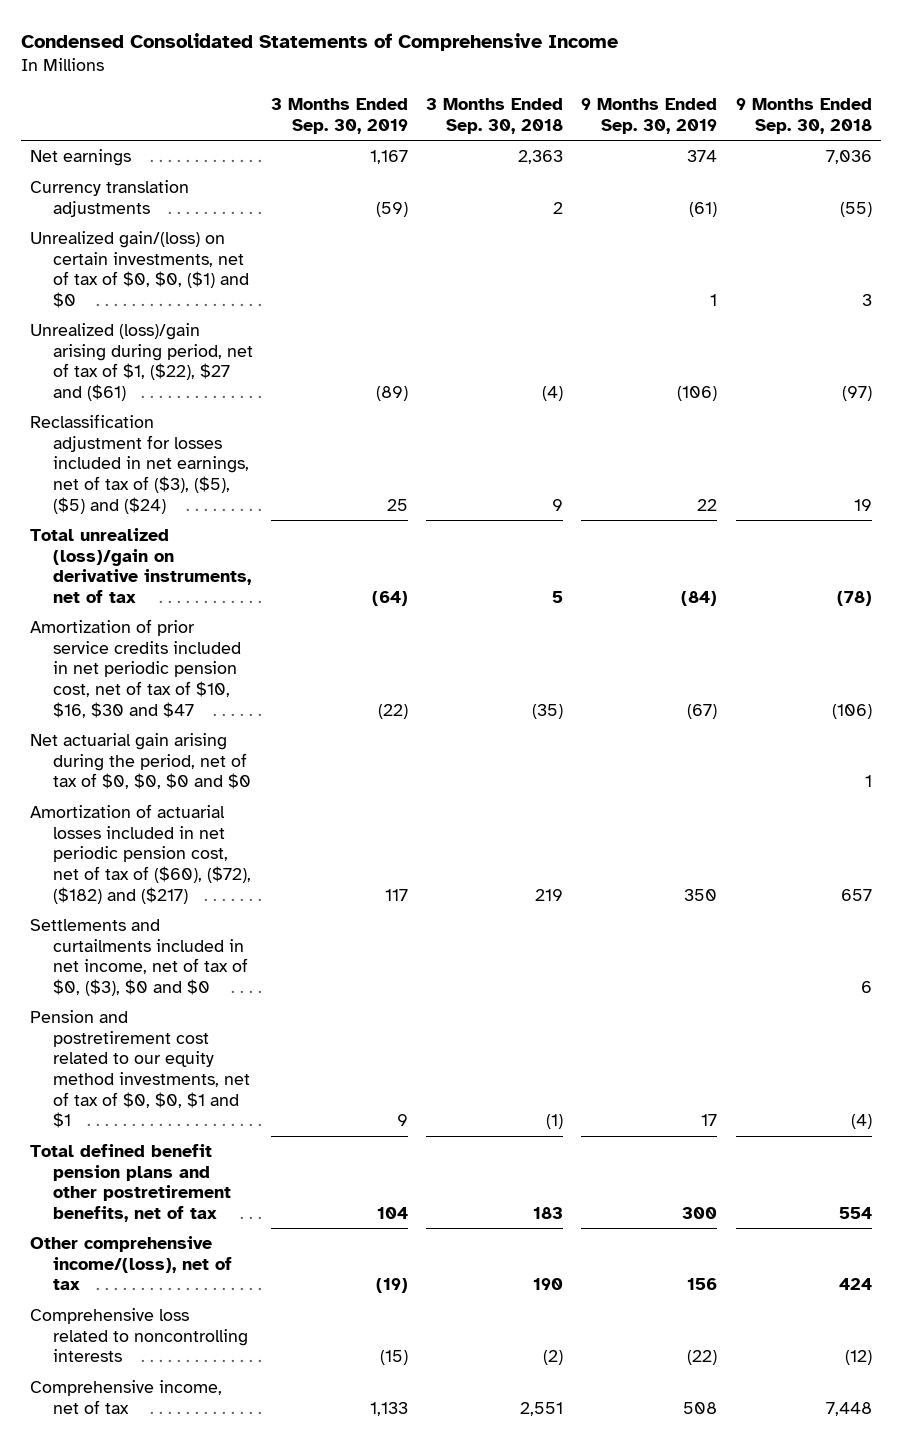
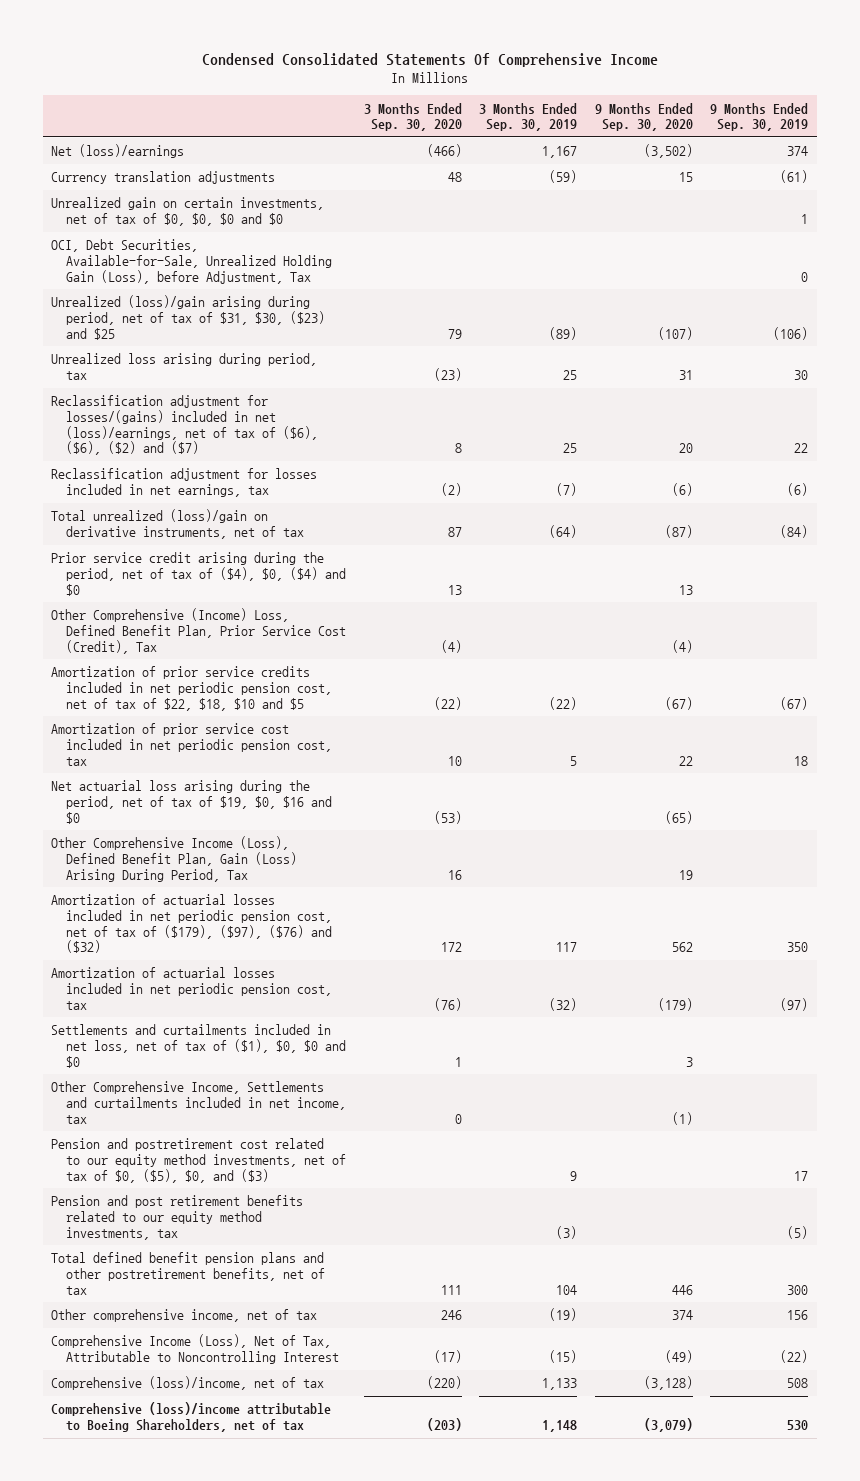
[20,32,618,51] Condensed Consolidated Statements of Comprehensive Income -> [201,52,658,67] Condensed Consolidated Statements Of Comprehensive Income
[426,98,564,134] 3 Months Ended Sep. 30, 2018 -> none
[735,98,872,134] 9 Months Ended Sep. 30, 2018 -> none
none -> [363,102,462,132] 3 Months Ended Sep. 30, 2020
none -> [594,102,693,132] 9 Months Ended Sep. 30, 2020
[30,149,132,167] Net earnings -> [51,144,185,159] Net (loss)/earnings
[30,231,249,309] Unrealized gain/(loss) on certain investments, net of tax of $0, $0, ($1) and $0 -> [51,197,325,226] Unrealized gain on certain investments, net of tax of $0, $0, $0 and $0
none -> [51,239,332,284] OCI, Debt Securities, Available-for-Sale, Unrealized Holding Gain (Loss), before Adjustment, Tax
[30,323,253,402] Unrealized (loss)/gain arising during period, net of tax of $1, ($22), $27 and ($61) -> [51,295,325,340] Unrealized (loss)/gain arising during period, net of tax of $31, $30, ($23) and $25
none -> [51,353,318,380] Unrealized loss arising during period, tax
[30,414,249,514] Reclassification adjustment for losses included in net earnings, net of tax of ($3), ($5), ($5) and ($24) -> [51,395,318,456] Reclassification adjustment for losses/(gains) included in net (loss)/earnings, net of tax of ($6), ($6), ($2) and ($7)
none -> [51,468,318,497] Reclassification adjustment for losses included in net earnings, tax
none -> [51,552,346,596] Prior service credit arising during the period, net of tax of ($4), $0, ($4) and $0
none -> [51,608,346,654] Other Comprehensive (Income) Loss, Defined Benefit Plan, Prior Service Cost (Credit), Tax
[30,619,241,718] Amortization of prior service credits included in net periodic pension cost, net of tax of $10, $16, $30 and $47 -> [51,666,332,711] Amortization of prior service credits included in net periodic pension cost, net of tax of $22, $18, $10 and $5
none -> [51,723,332,766] Amortization of prior service cost included in net periodic pension cost, tax
[30,733,251,790] Net actuarial gain arising during the period, net of tax of $0, $0, $0 and $0 -> [51,780,332,824] Net actuarial loss arising during the period, net of tax of $19, $0, $16 and $0
none -> [51,836,297,882] Other Comprehensive Income (Loss), Defined Benefit Plan, Gain (Loss) Arising During Period, Tax
[30,804,251,904] Amortization of actuarial losses included in net periodic pension cost, net of tax of ($60), ($72), ($182) and ($217) -> [51,894,332,954] Amortization of actuarial losses included in net periodic pension cost, net of tax of ($179), ($97), ($76) and ($32)
none -> [51,967,332,1010] Amortization of actuarial losses included in net periodic pension cost, tax
[30,919,248,997] Settlements and curtailments included in net income, net of tax of $0, ($3), $0 and $0 -> [51,1024,346,1068] Settlements and curtailments included in net loss, net of tax of ($1), $0, $0 and $0
none -> [51,1081,346,1124] Other Comprehensive Income, Settlements and curtailments included in net income, tax
[30,1010,250,1129] Pension and postretirement cost related to our equity method investments, net of tax of $0, $0, $1 and $1 -> [51,1138,346,1183] Pension and postretirement cost related to our equity method investments, net of tax of $0, ($5), $0, and ($3)
none -> [51,1195,304,1240] Pension and post retirement benefits related to our equity method investments, tax
[30,1236,232,1291] Other comprehensive income/(loss), net of tax -> [51,1309,318,1323] Other comprehensive income, net of tax
[30,1308,248,1363] Comprehensive loss related to noncontrolling interests -> [51,1334,339,1364] Comprehensive Income (Loss), Net of Tax, Attributable to Noncontrolling Interest
[30,1380,223,1414] Comprehensive income, net of tax -> [51,1376,325,1391] Comprehensive (loss)/income, net of tax
none -> [51,1402,332,1432] Comprehensive (loss)/income attributable to Boeing Shareholders, net of tax

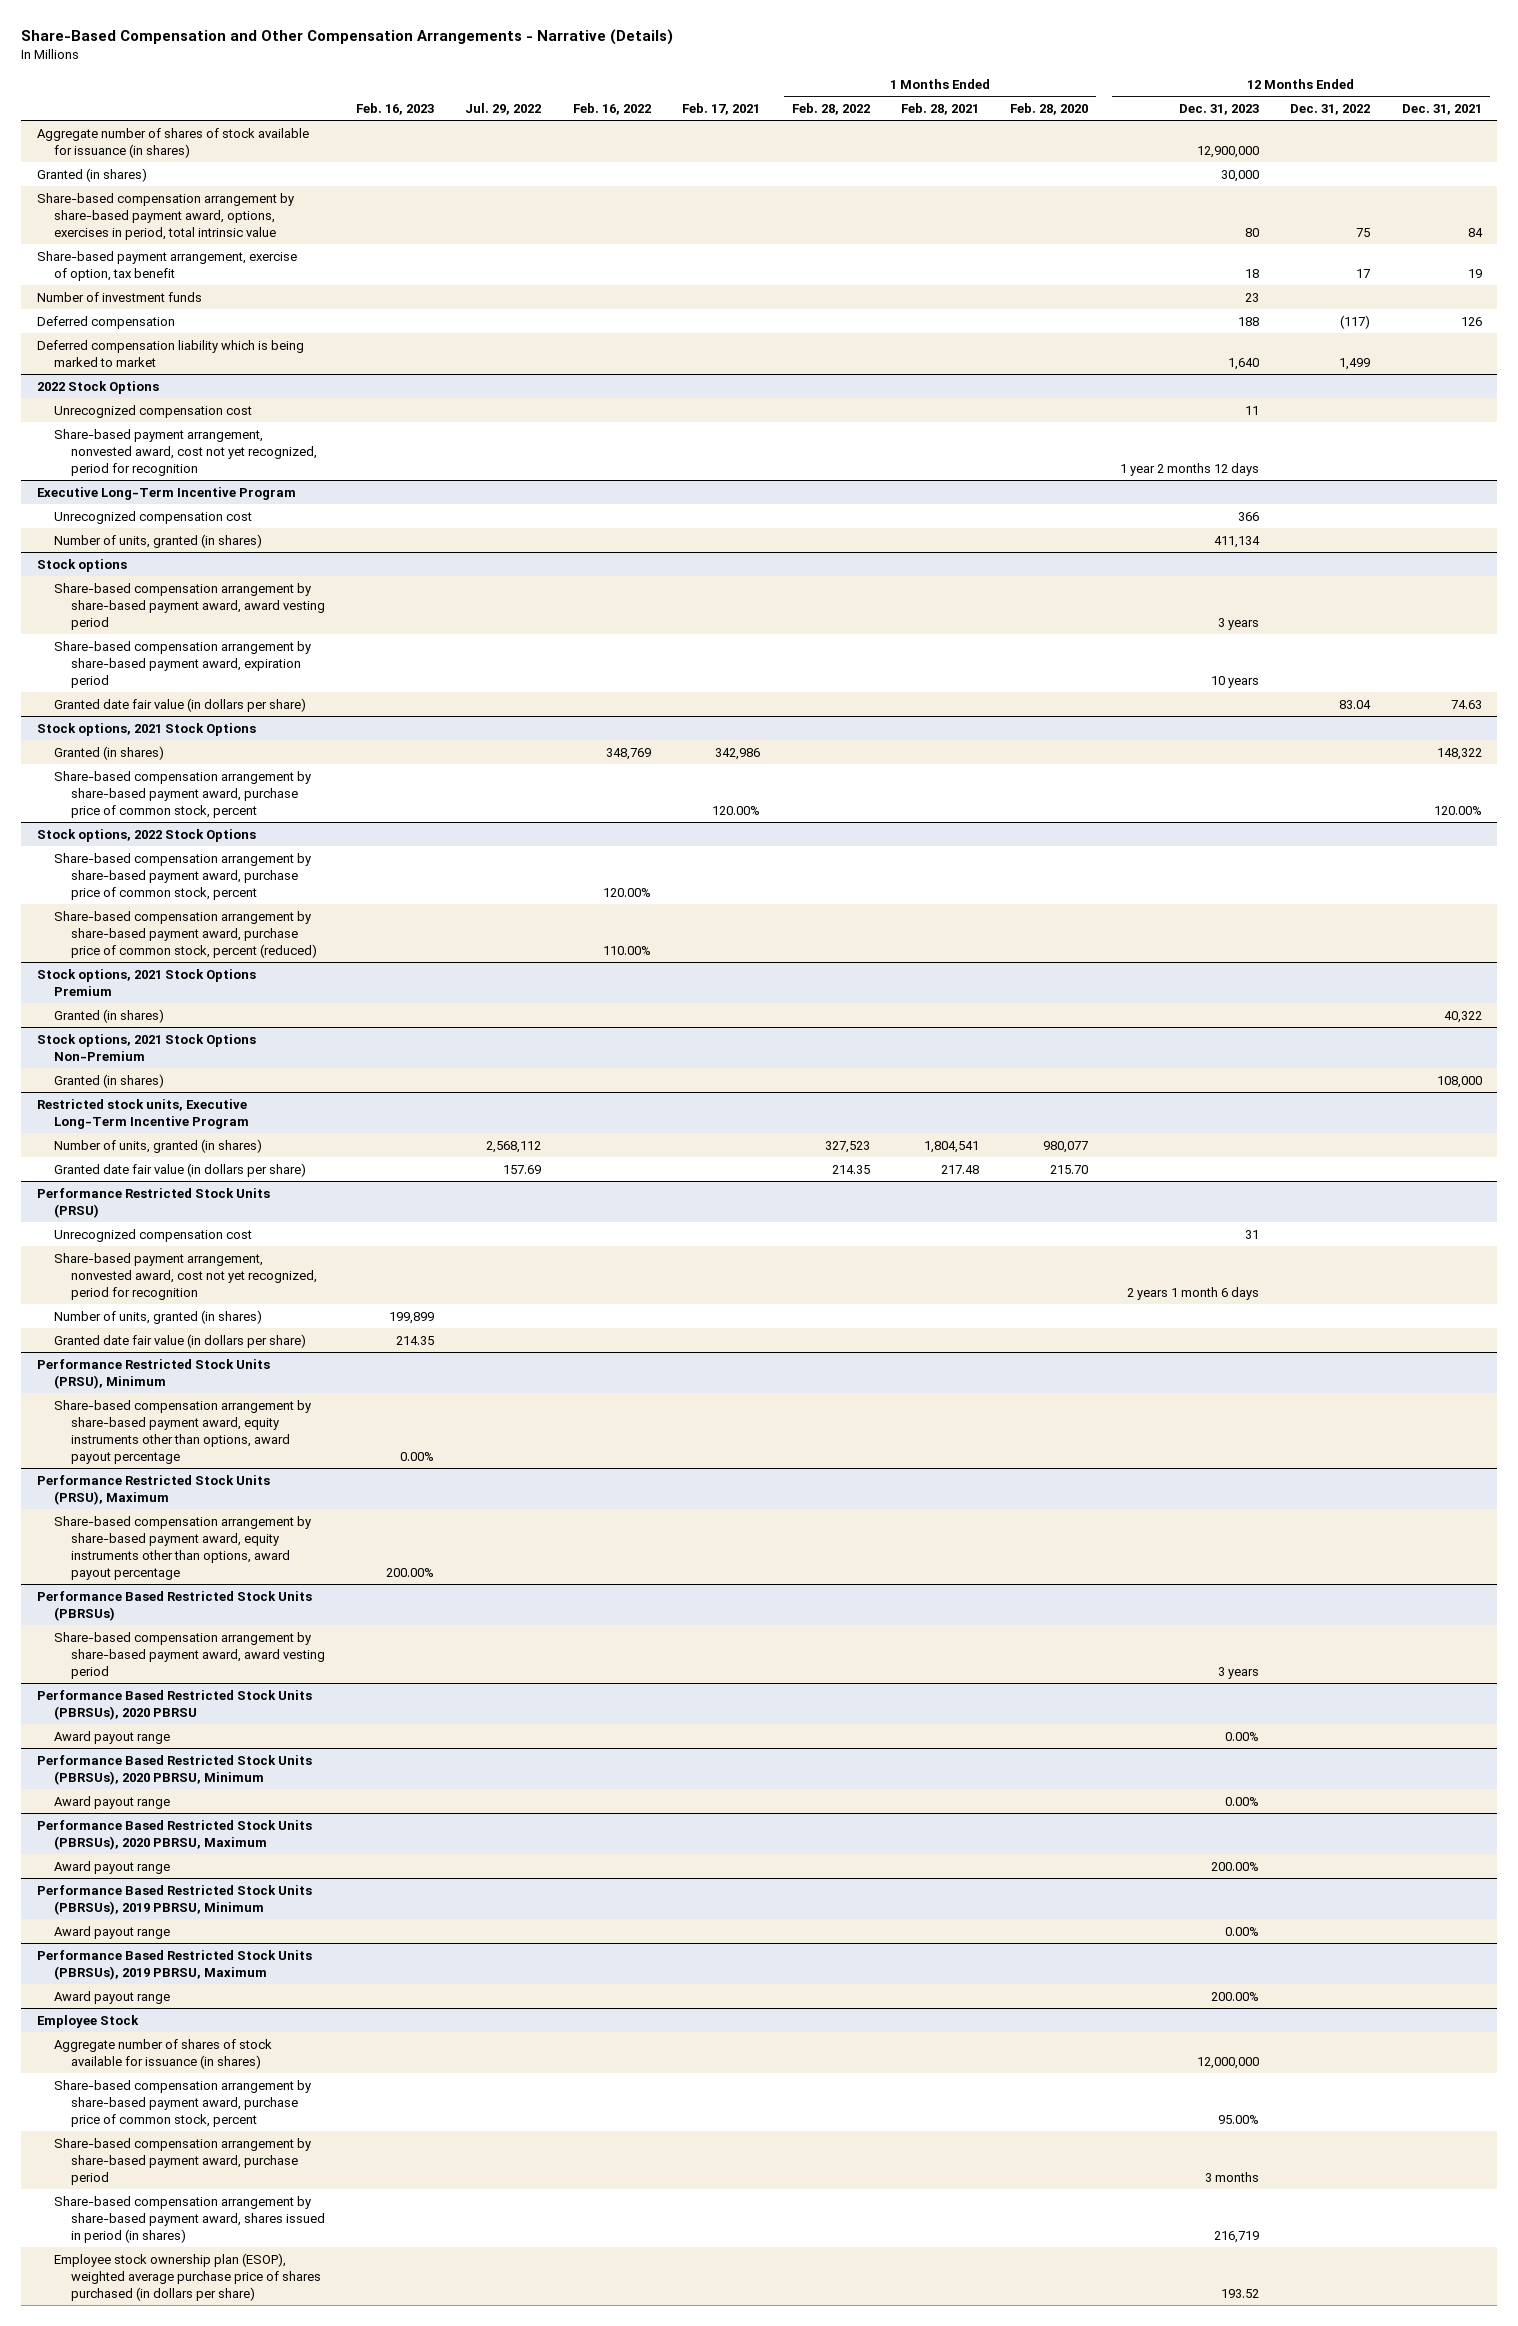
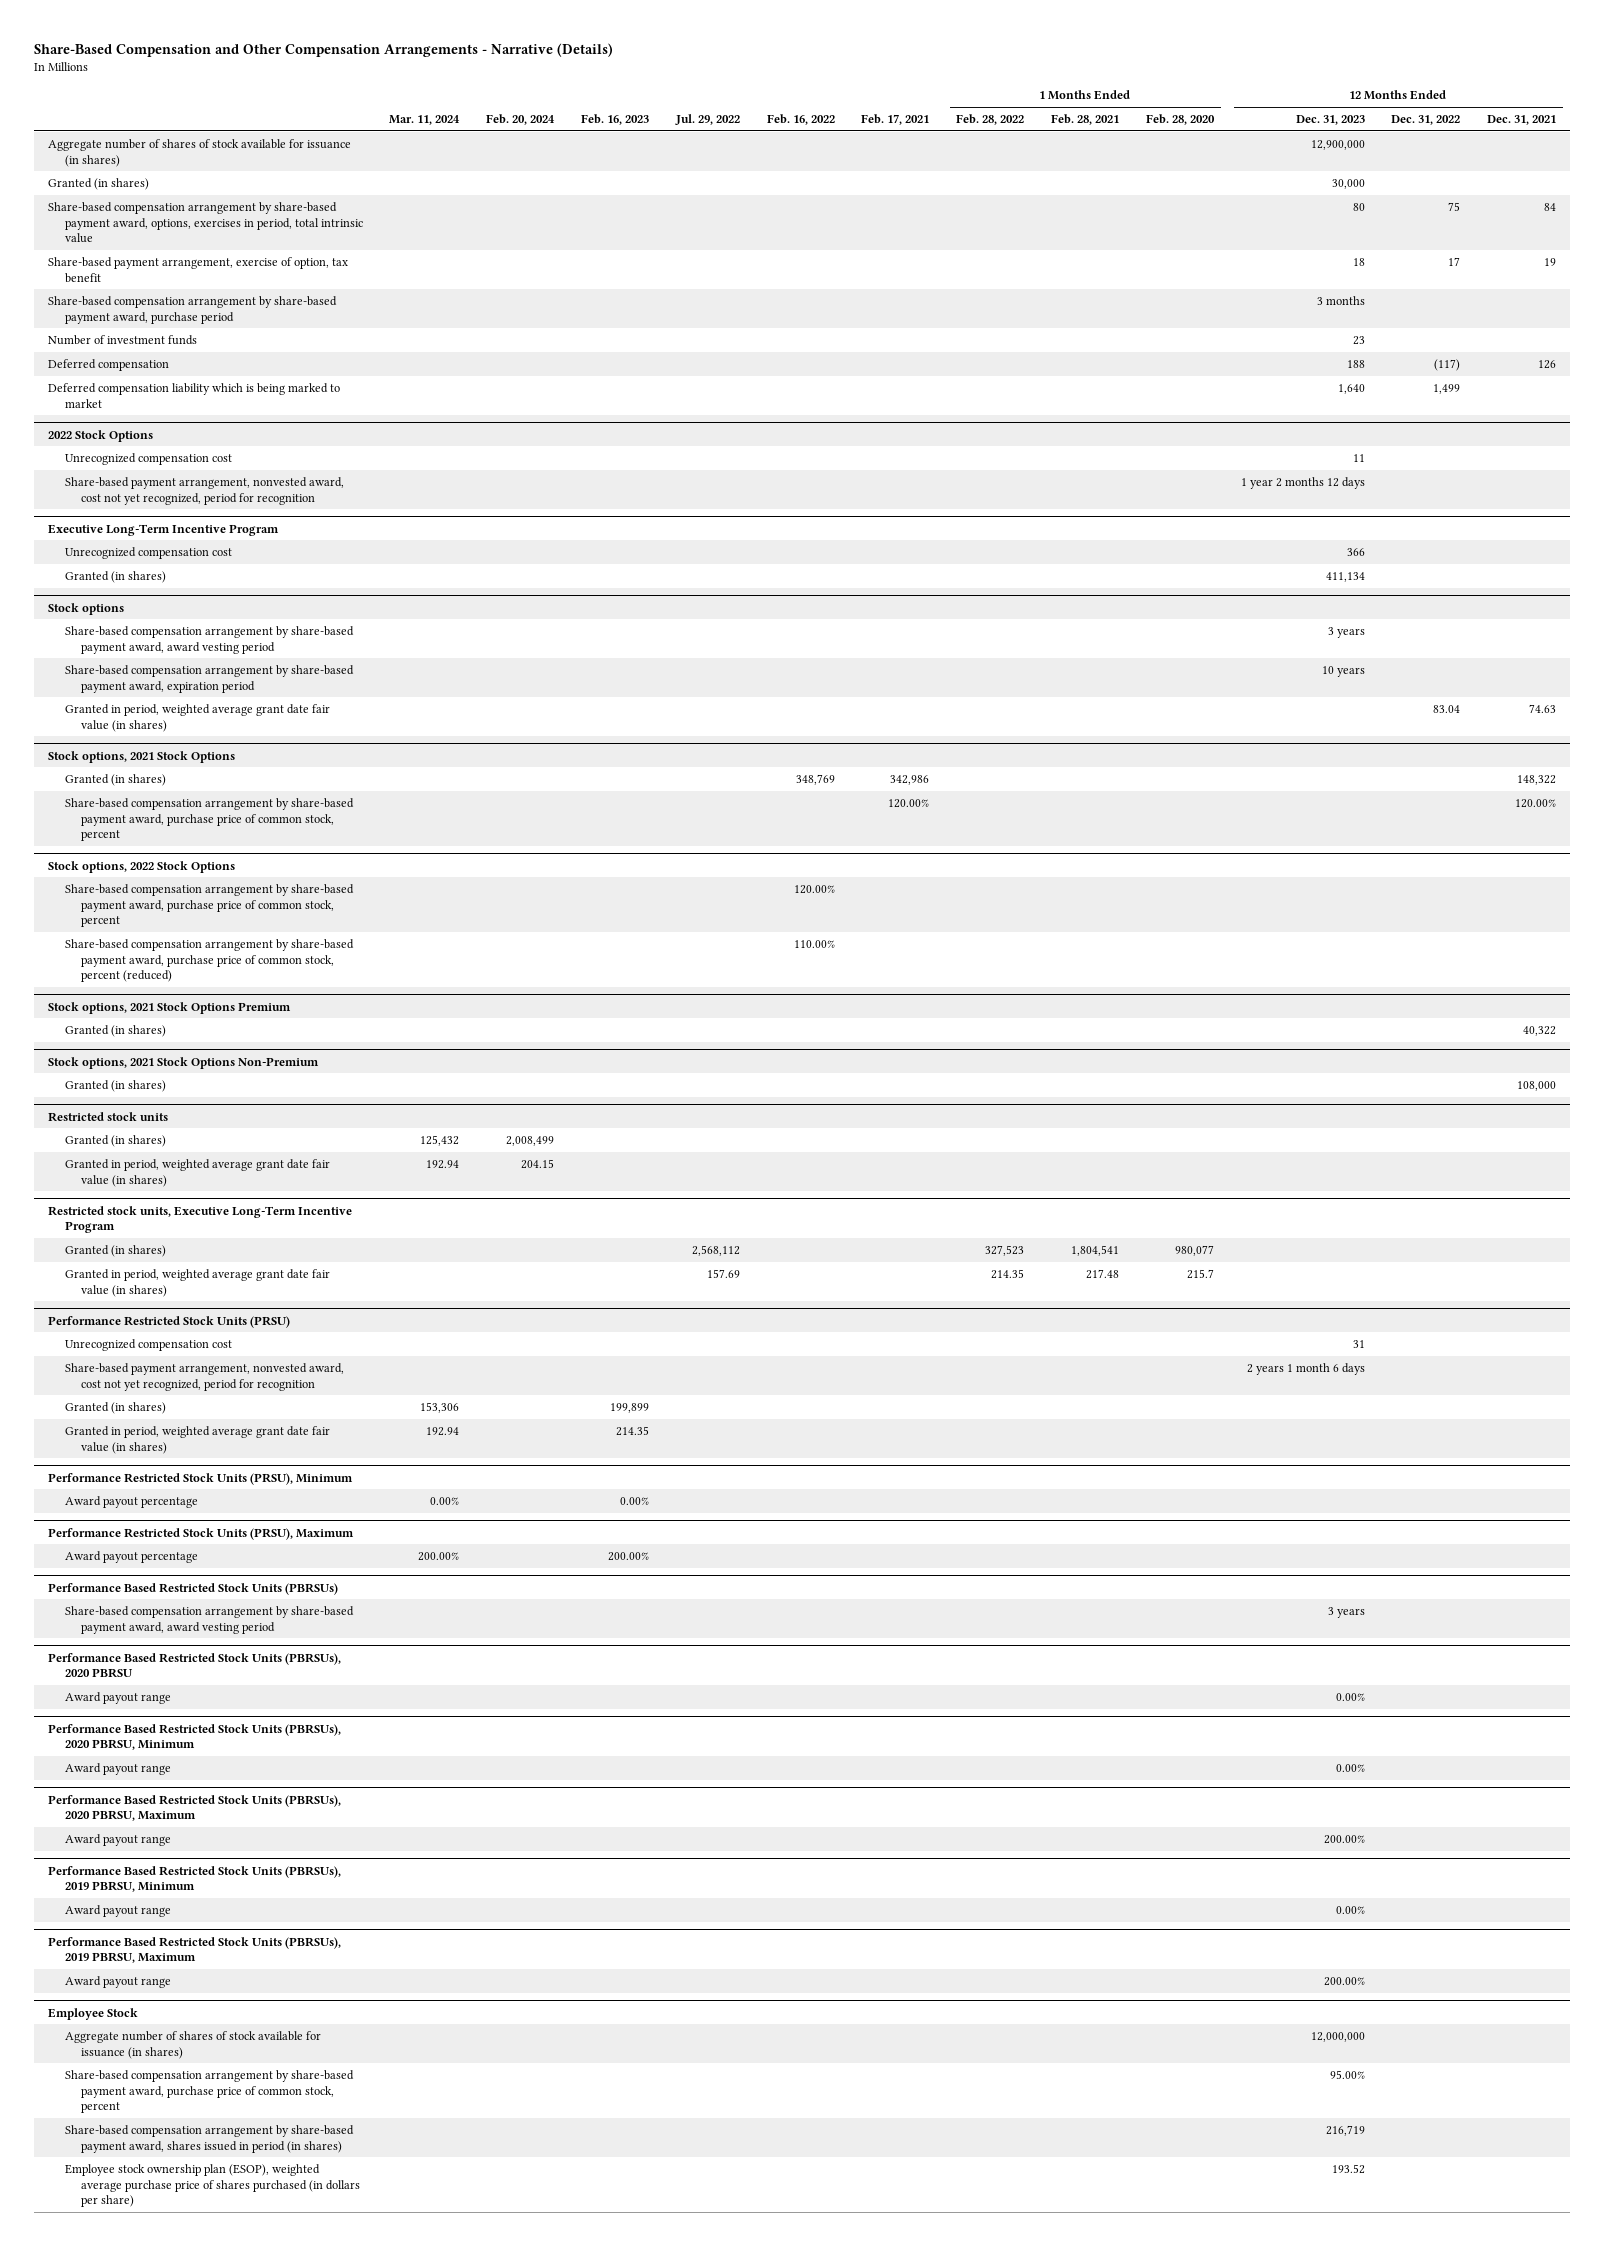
none -> [389,114,461,125] Mar. 11, 2024
none -> [486,113,556,125] Feb. 20, 2024
none -> [47,295,337,324] Share-based compensation arrangement by share-based payment award, purchase period
[53,533,262,548] Number of units, granted (in shares) -> [64,570,166,583] Granted (in shares)
[53,697,306,712] Granted date fair value (in dollars per share) -> [64,703,330,732] Granted in period, weighted average grant date fair value (in shares)
none -> [47,1111,168,1122] Restricted stock units
none -> [64,1134,166,1147] Granted (in shares)
none -> [64,1158,330,1187] Granted in period, weighted average grant date fair value (in shares)
[53,1138,262,1153] Number of units, granted (in shares) -> [64,1244,166,1257] Granted (in shares)
[53,1162,306,1177] Granted date fair value (in dollars per share) -> [64,1268,330,1297] Granted in period, weighted average grant date fair value (in shares)
[1050,1164,1089,1174] 215.70 -> [1186,1268,1214,1279] 215.7
[53,1309,262,1324] Number of units, granted (in shares) -> [64,1401,166,1414] Granted (in shares)
[53,1333,306,1348] Granted date fair value (in dollars per share) -> [64,1425,330,1454] Granted in period, weighted average grant date fair value (in shares)
[53,1399,311,1464] Share-based compensation arrangement by share-based payment award, equity instruments other than options, award payout percentage -> [64,1495,198,1508] Award payout percentage
[53,1515,311,1580] Share-based compensation arrangement by share-based payment award, equity instruments other than options, award payout percentage -> [64,1550,198,1563] Award payout percentage
[53,2137,311,2185] Share-based compensation arrangement by share-based payment award, purchase period -> none

